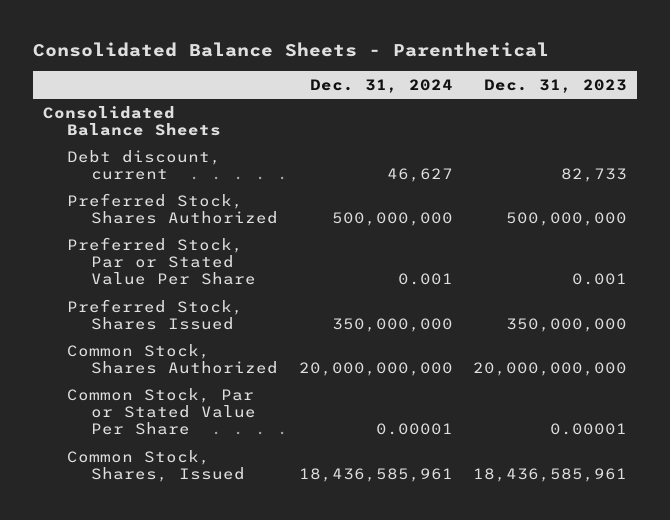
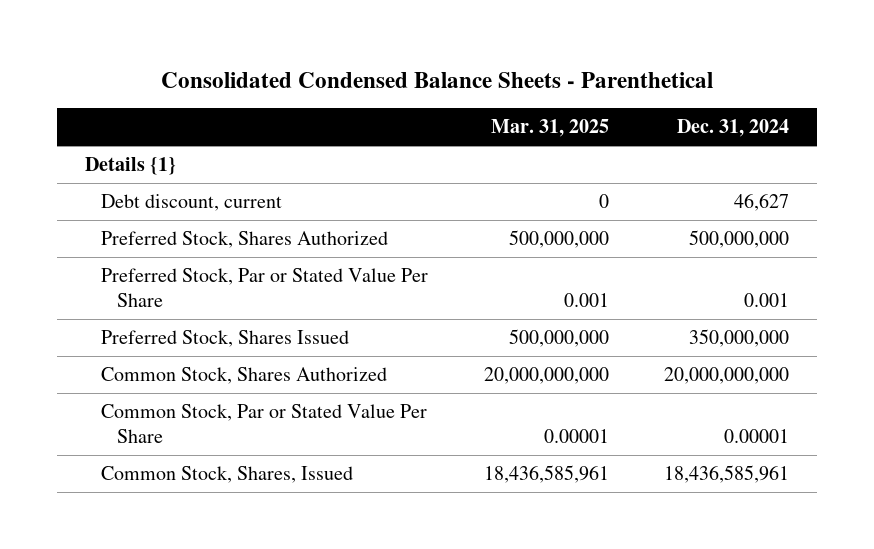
[32,42,549,58] Consolidated Balance Sheets - Parenthetical -> [161,71,714,88] Consolidated Condensed Balance Sheets - Parenthetical
[484,79,628,94] Dec. 31, 2023 -> none
none -> [490,119,609,138] Mar. 31, 2025
[43,105,222,137] Consolidated Balance Sheets -> [84,157,176,176] Details {1}

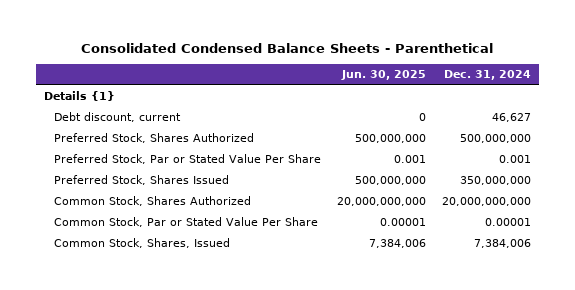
[490,119,609,138] Mar. 31, 2025 -> none
none -> [341,70,427,81] Jun. 30, 2025
[664,465,790,484] 18,436,585,961 -> [474,239,532,249] 7,384,006

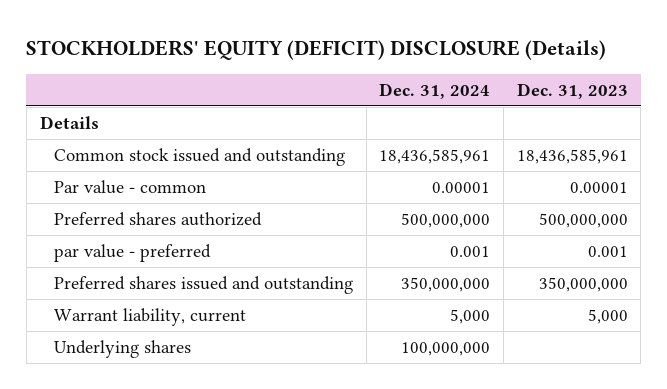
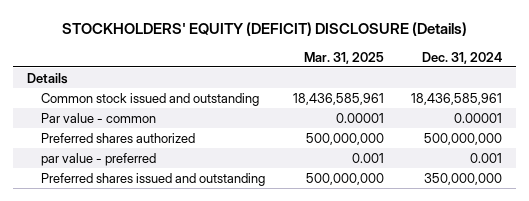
[516,82,628,99] Dec. 31, 2023 -> none
none -> [303,51,384,64] Mar. 31, 2025
[54,308,247,327] Warrant liability, current -> none
[54,340,192,359] Underlying shares -> none

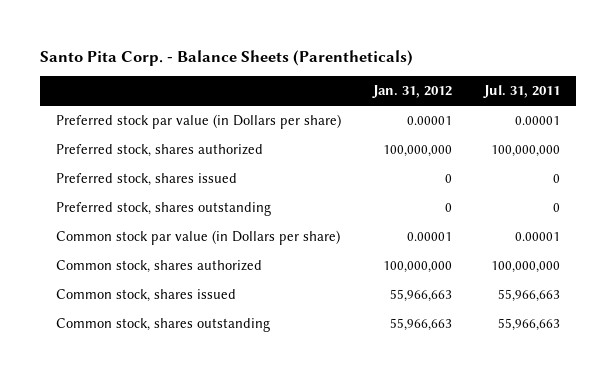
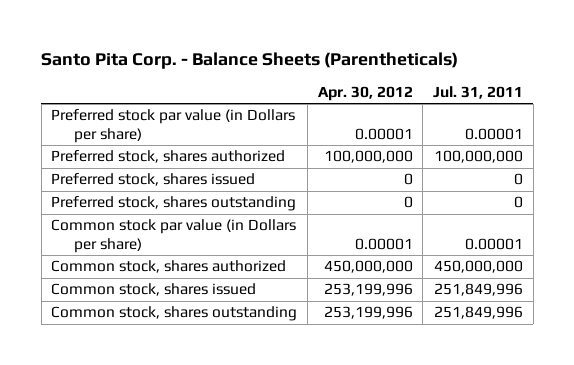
[371,85,452,99] Jan. 31, 2012 -> none
none -> [317,86,413,102] Apr. 30, 2012
[490,261,560,274] 100,000,000 -> [433,260,523,274] 450,000,000
[497,289,560,303] 55,966,663 -> [433,283,523,297] 251,849,996
[497,318,560,332] 55,966,663 -> [433,306,523,320] 251,849,996

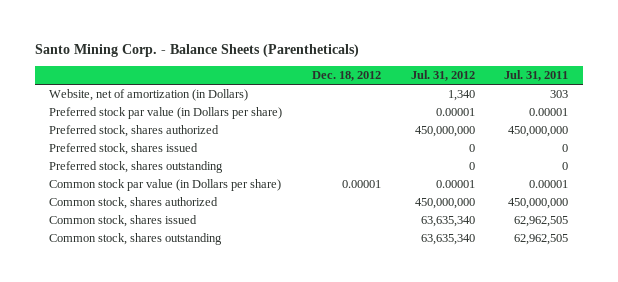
[41,52,459,70] Santo Pita Corp. - Balance Sheets (Parentheticals) -> [34,43,359,57] Santo Mining Corp. - Balance Sheets (Parentheticals)
[317,86,413,102] Apr. 30, 2012 -> none
none -> [312,71,382,82] Dec. 18, 2012
none -> [410,70,475,82] Jul. 31, 2012
none -> [49,89,249,102] Website, net of amortization (in Dollars)
[433,150,523,164] 100,000,000 -> [508,126,569,138] 450,000,000
[433,283,523,297] 251,849,996 -> [514,216,569,228] 62,962,505
[433,306,523,320] 251,849,996 -> [514,234,569,246] 62,962,505

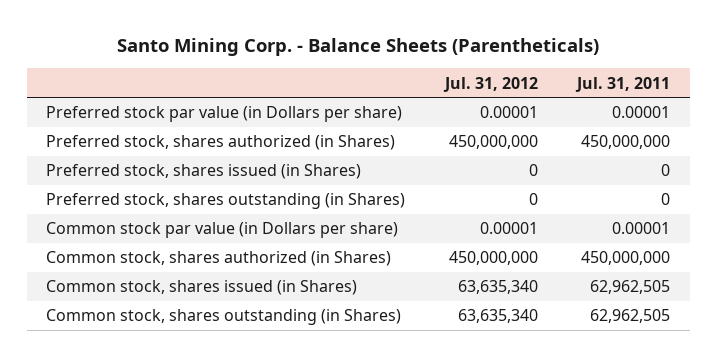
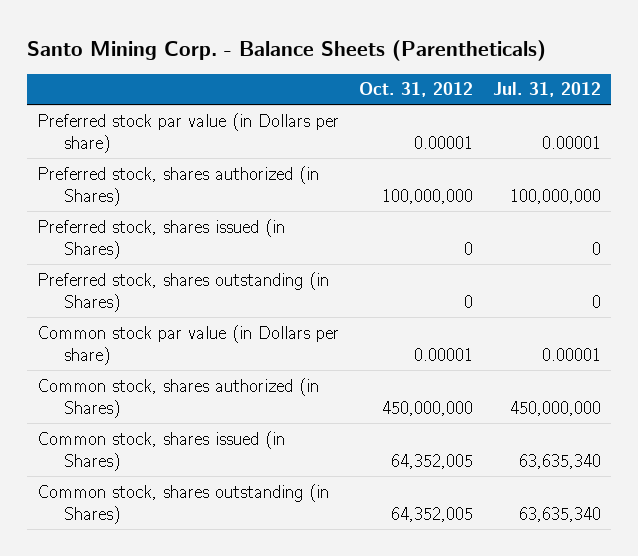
[575,76,671,92] Jul. 31, 2011 -> none
none -> [359,82,474,98] Oct. 31, 2012
[448,135,538,150] 450,000,000 -> [509,188,601,204] 100,000,000

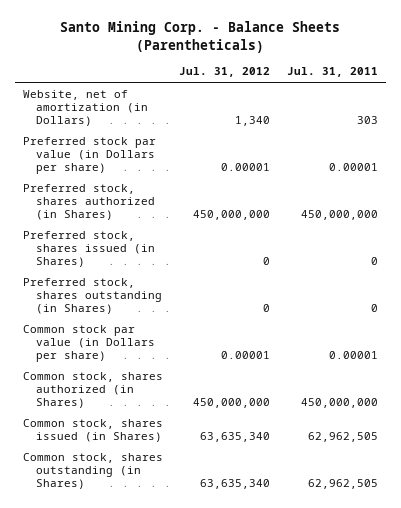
[359,82,474,98] Oct. 31, 2012 -> none
none -> [286,67,378,78] Jul. 31, 2011
none -> [23,89,148,126] Website, net of amortization (in Dollars)
[509,188,601,204] 100,000,000 -> [193,209,271,220] 450,000,000

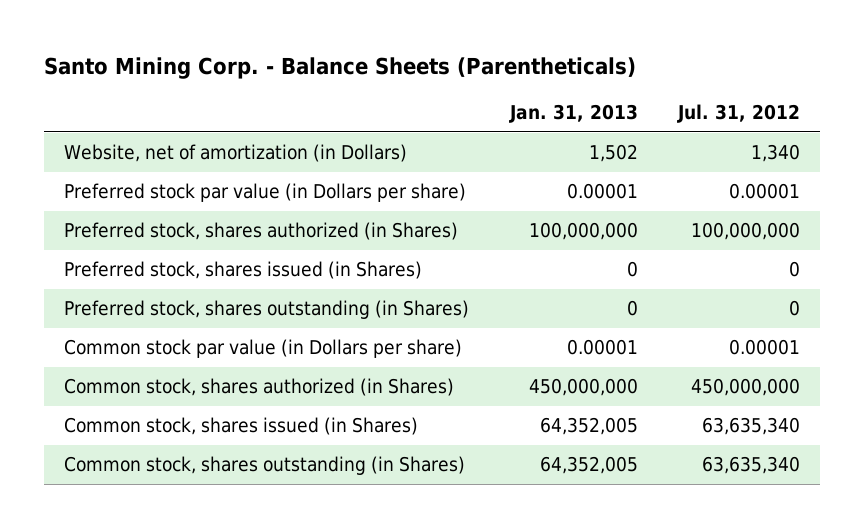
[286,67,378,78] Jul. 31, 2011 -> none
none -> [508,104,638,124] Jan. 31, 2013
[193,209,271,220] 450,000,000 -> [691,222,801,241] 100,000,000

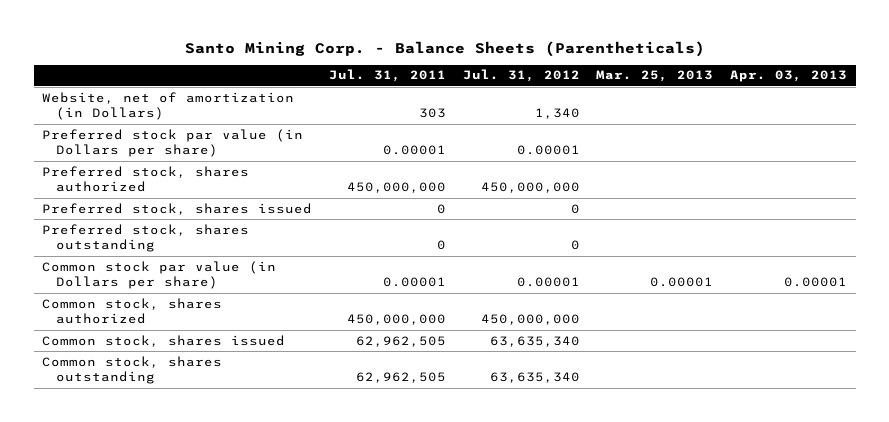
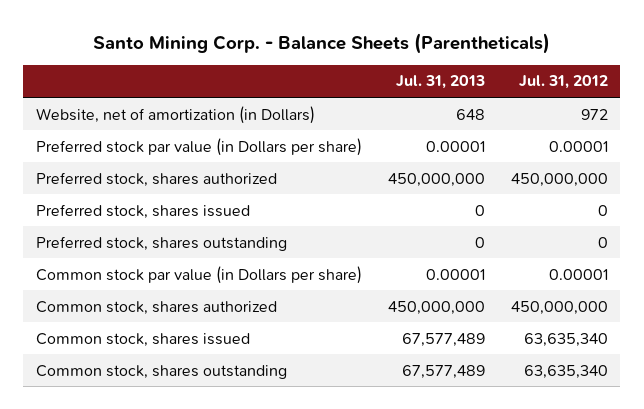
[328,69,446,83] Jul. 31, 2011 -> none
[596,70,714,83] Mar. 25, 2013 -> none
[730,70,848,83] Apr. 03, 2013 -> none
none -> [395,75,485,90] Jul. 31, 2013
[534,108,580,120] 1,340 -> [580,108,608,120] 972

